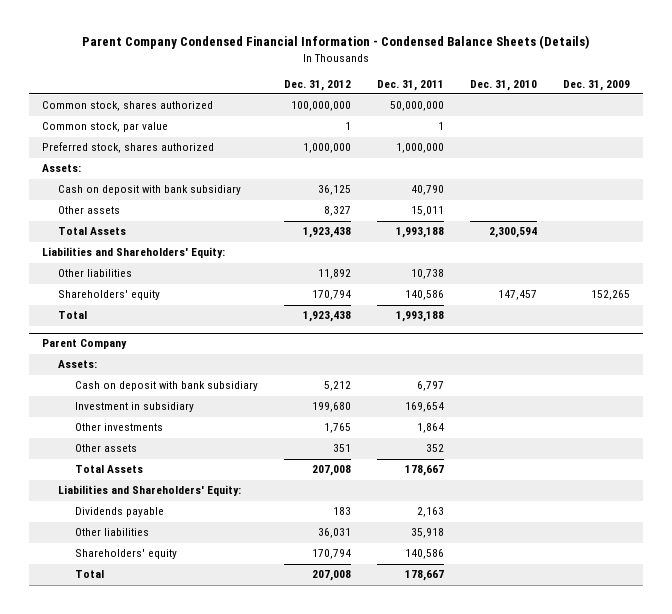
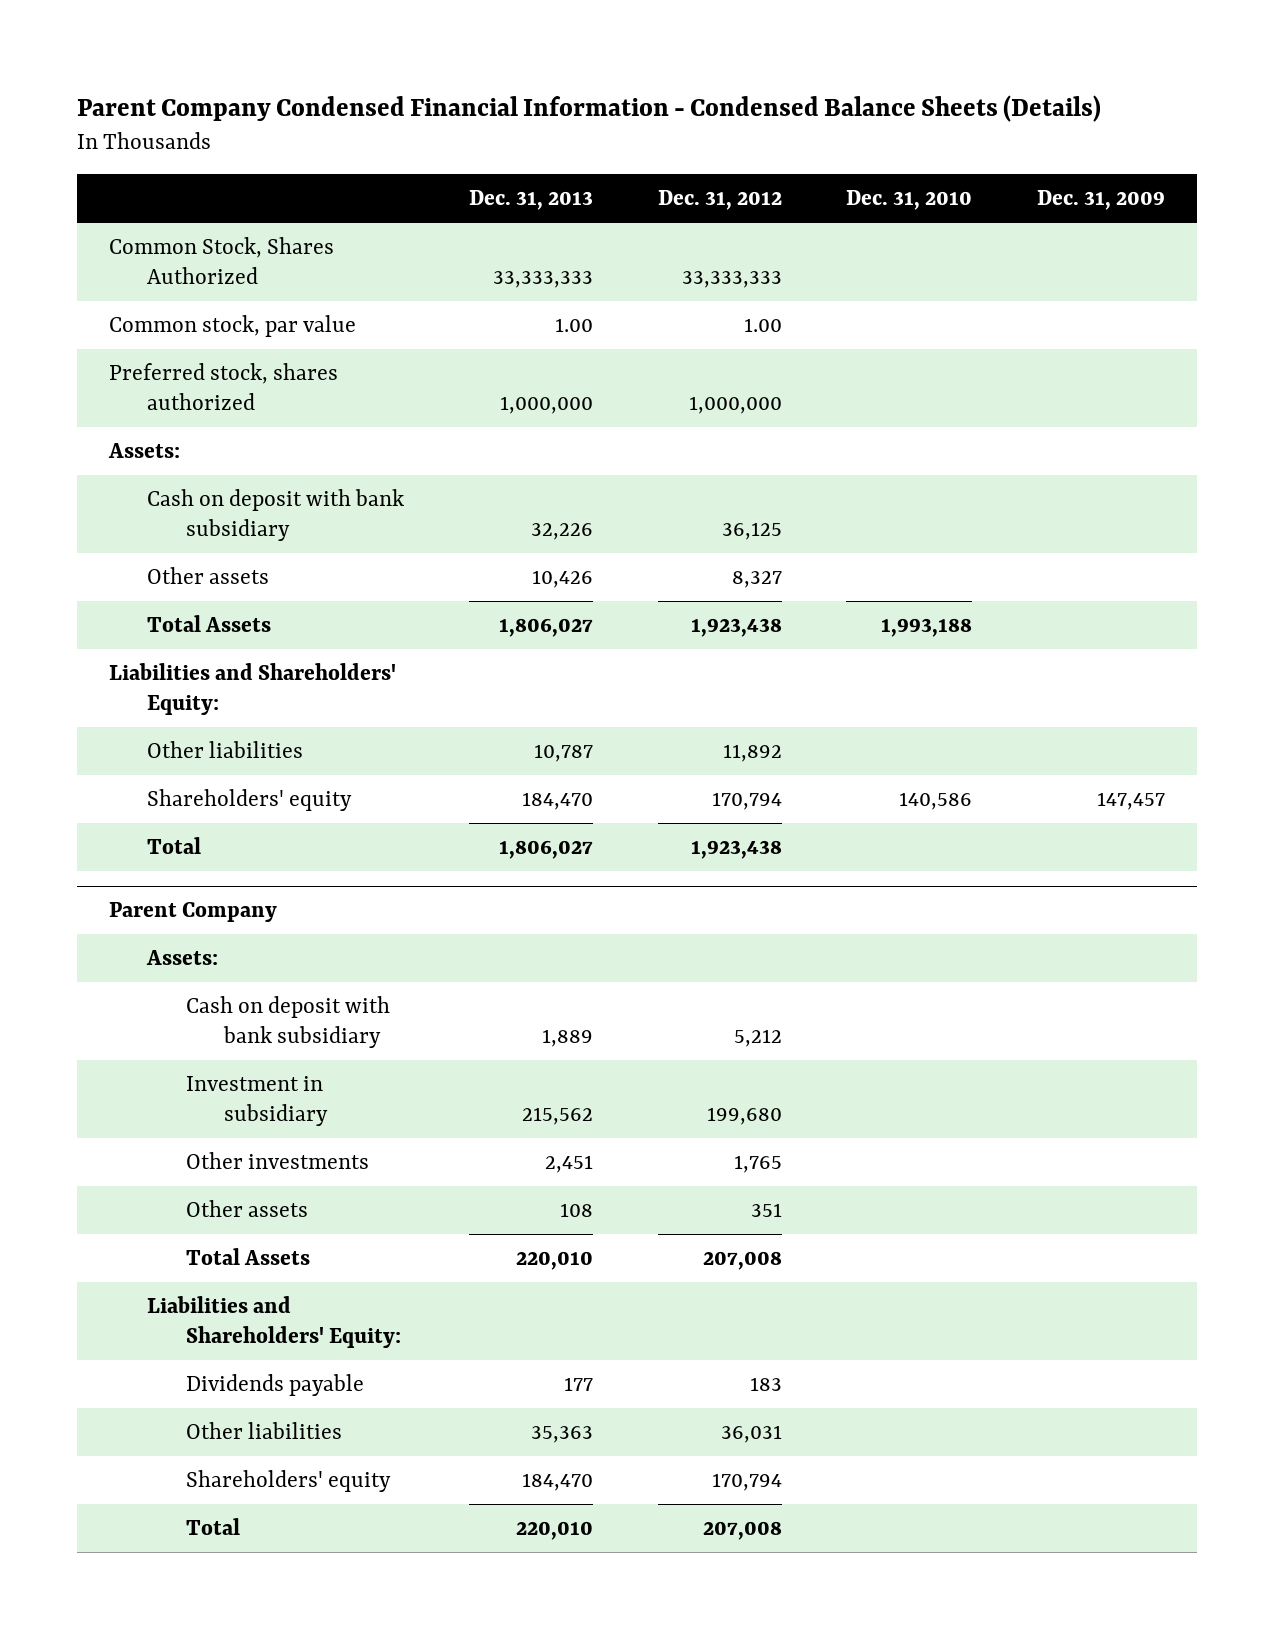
[376,79,444,91] Dec. 31, 2011 -> none
none -> [469,190,594,211] Dec. 31, 2013
[41,101,213,112] Common stock, shares authorized -> [109,237,335,285] Common Stock, Shares Authorized
[290,101,351,112] 100,000,000 -> [681,271,782,289] 33,333,333
[344,122,351,131] 1 -> [743,318,782,333] 1.00
[489,227,538,239] 2,300,594 -> [881,618,973,638] 1,993,188
[498,290,538,301] 147,457 -> [899,792,973,811] 140,586
[591,290,631,301] 152,265 -> [1096,792,1165,811] 147,457

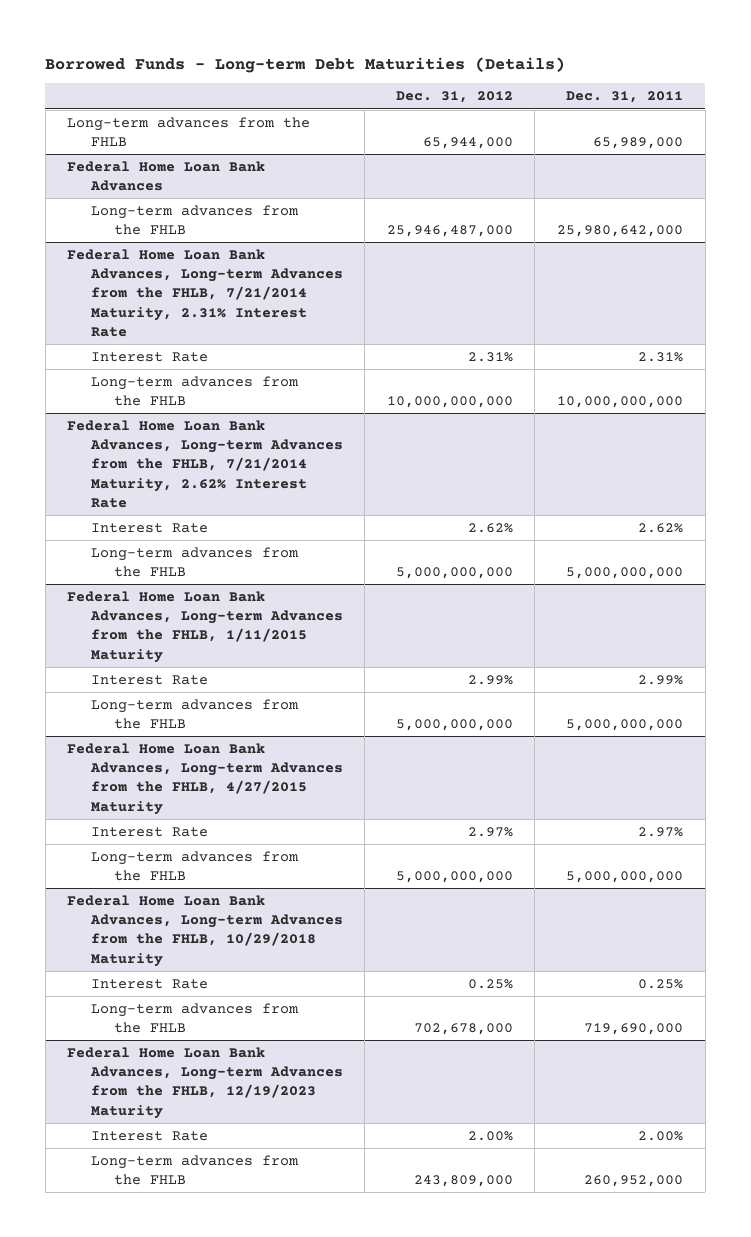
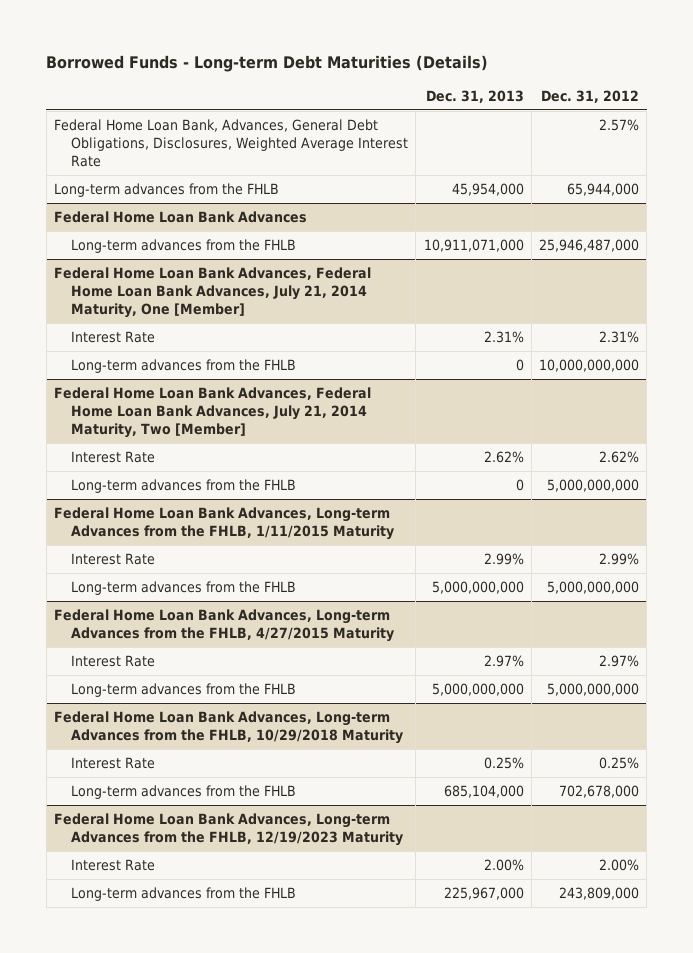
[566,91,684,104] Dec. 31, 2011 -> none
none -> [425,89,524,103] Dec. 31, 2013
none -> [53,119,409,167] Federal Home Loan Bank, Advances, General Debt Obligations, Disclosures, Weighted Average Interest Rate
[67,248,343,337] Federal Home Loan Bank Advances, Long-term Advances from the FHLB, 7/21/2014 Maturity, 2.31% Interest Rate -> none
none -> [53,267,371,318] Federal Home Loan Bank Advances, Federal Home Loan Bank Advances, July 21, 2014 Maturity, One [Member]
[67,419,343,508] Federal Home Loan Bank Advances, Long-term Advances from the FHLB, 7/21/2014 Maturity, 2.62% Interest Rate -> none
none -> [53,387,371,438] Federal Home Loan Bank Advances, Federal Home Loan Bank Advances, July 21, 2014 Maturity, Two [Member]

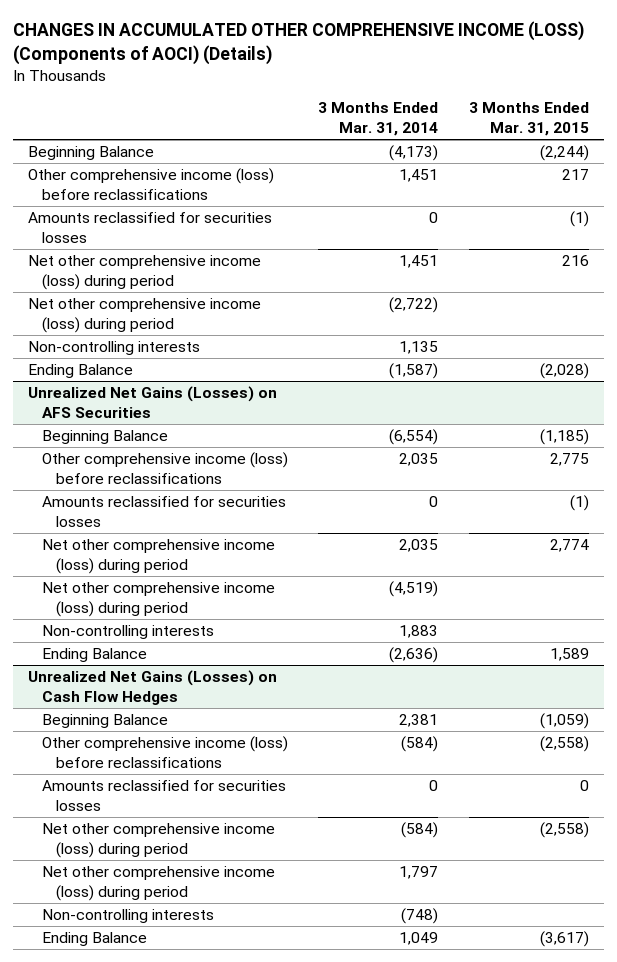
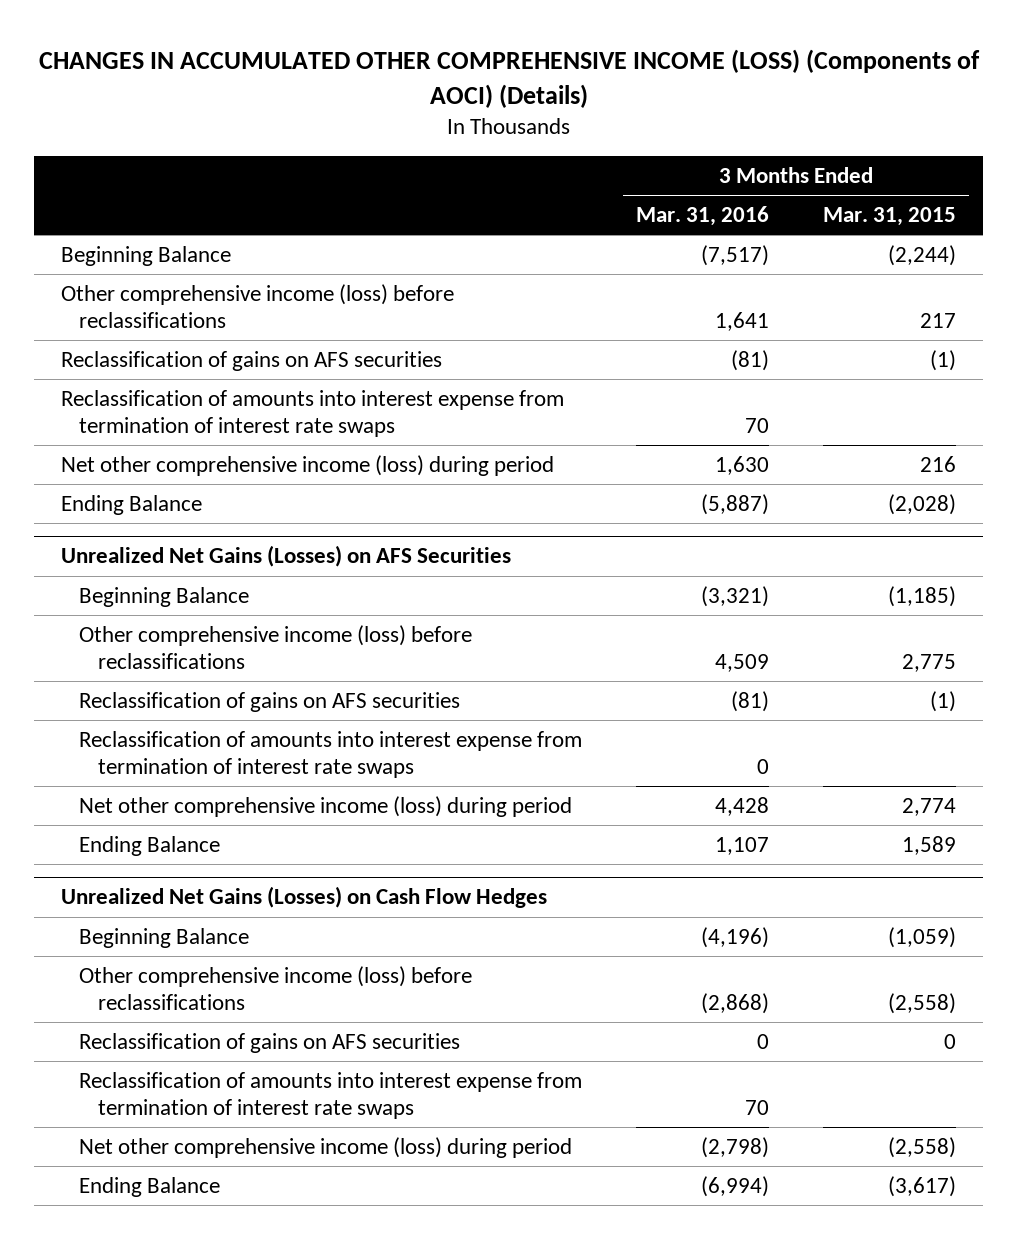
[318,102,439,136] 3 Months Ended Mar. 31, 2014 -> none
none -> [636,205,770,226] Mar. 31, 2016
[27,212,272,243] Amounts reclassified for securities losses -> [61,350,443,371] Reclassification of gains on AFS securities
none -> [61,389,565,437] Reclassification of amounts into interest expense from termination of interest rate swaps
[27,298,261,333] Net other comprehensive income (loss) during period -> none
[27,341,200,356] Non-controlling interests -> none
[41,496,286,527] Amounts reclassified for securities losses -> [79,691,461,712] Reclassification of gains on AFS securities
none -> [79,730,583,778] Reclassification of amounts into interest expense from termination of interest rate swaps
[41,582,275,617] Net other comprehensive income (loss) during period -> none
[41,625,214,640] Non-controlling interests -> none
[41,780,286,811] Amounts reclassified for securities losses -> [79,1032,461,1053] Reclassification of gains on AFS securities
none -> [79,1071,583,1119] Reclassification of amounts into interest expense from termination of interest rate swaps
[41,866,275,901] Net other comprehensive income (loss) during period -> none
[41,909,214,924] Non-controlling interests -> none

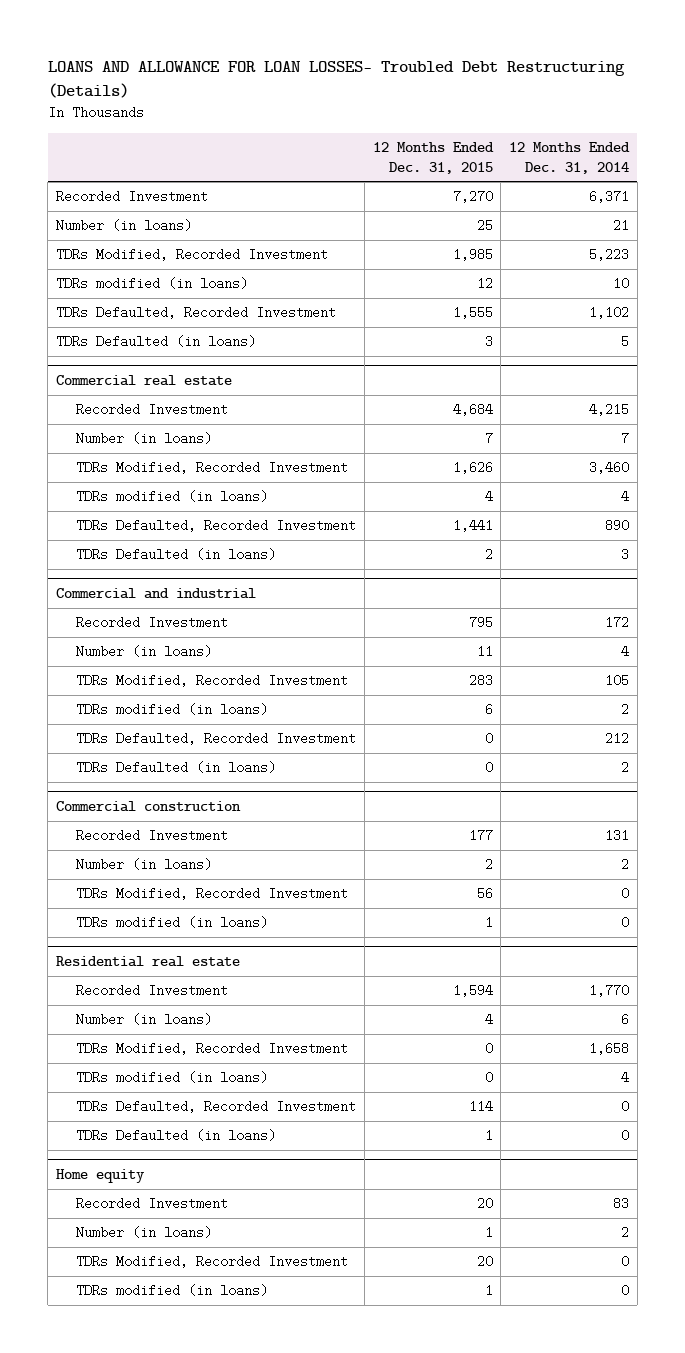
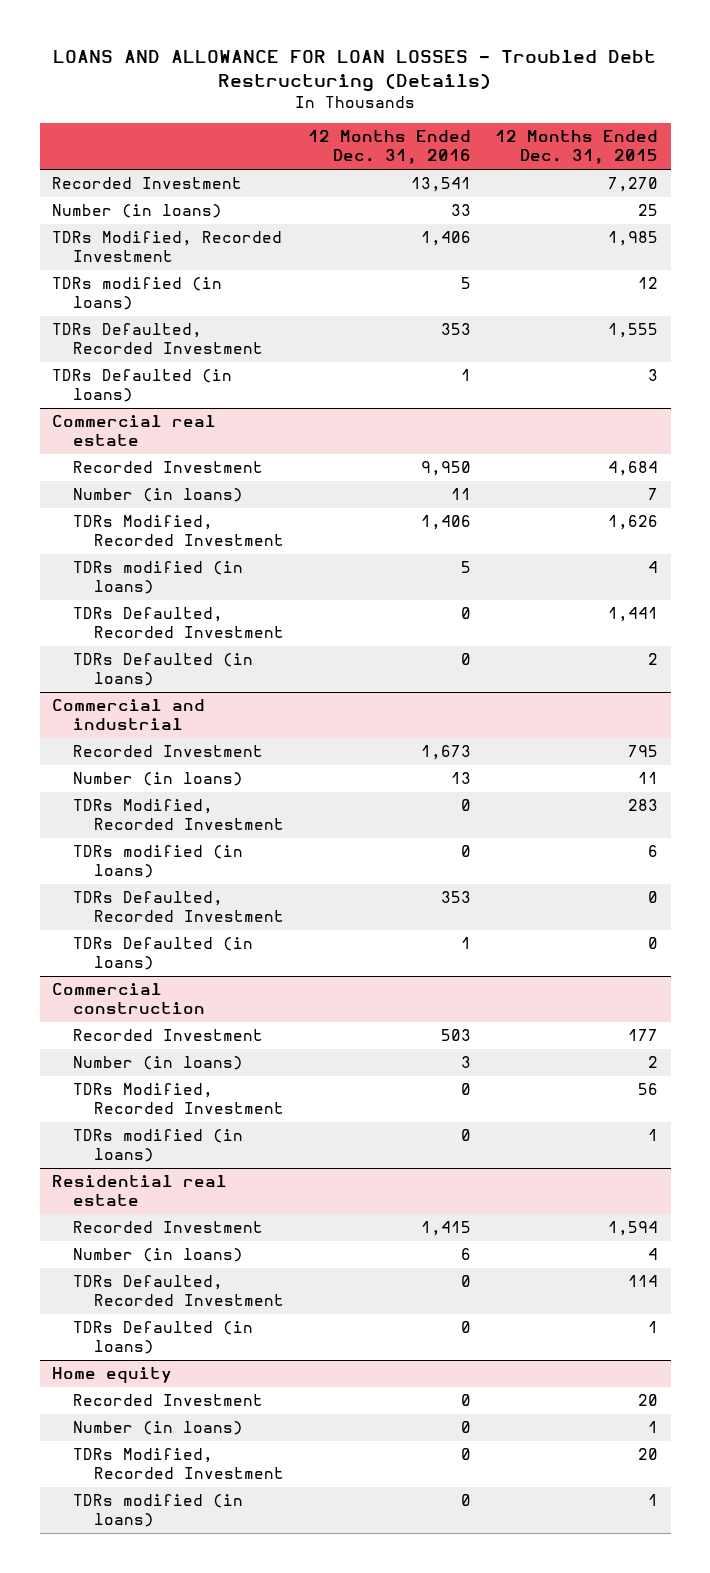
[47,60,625,99] LOANS AND ALLOWANCE FOR LOAN LOSSES- Troubled Debt Restructuring (Details) -> [53,50,657,93] LOANS AND ALLOWANCE FOR LOAN LOSSES - Troubled Debt Restructuring (Details)
[509,142,631,174] 12 Months Ended Dec. 31, 2014 -> none
none -> [308,130,472,165] 12 Months Ended Dec. 31, 2016
[76,1042,349,1056] TDRs Modified, Recorded Investment -> none
[76,1071,269,1085] TDRs modified (in loans) -> none

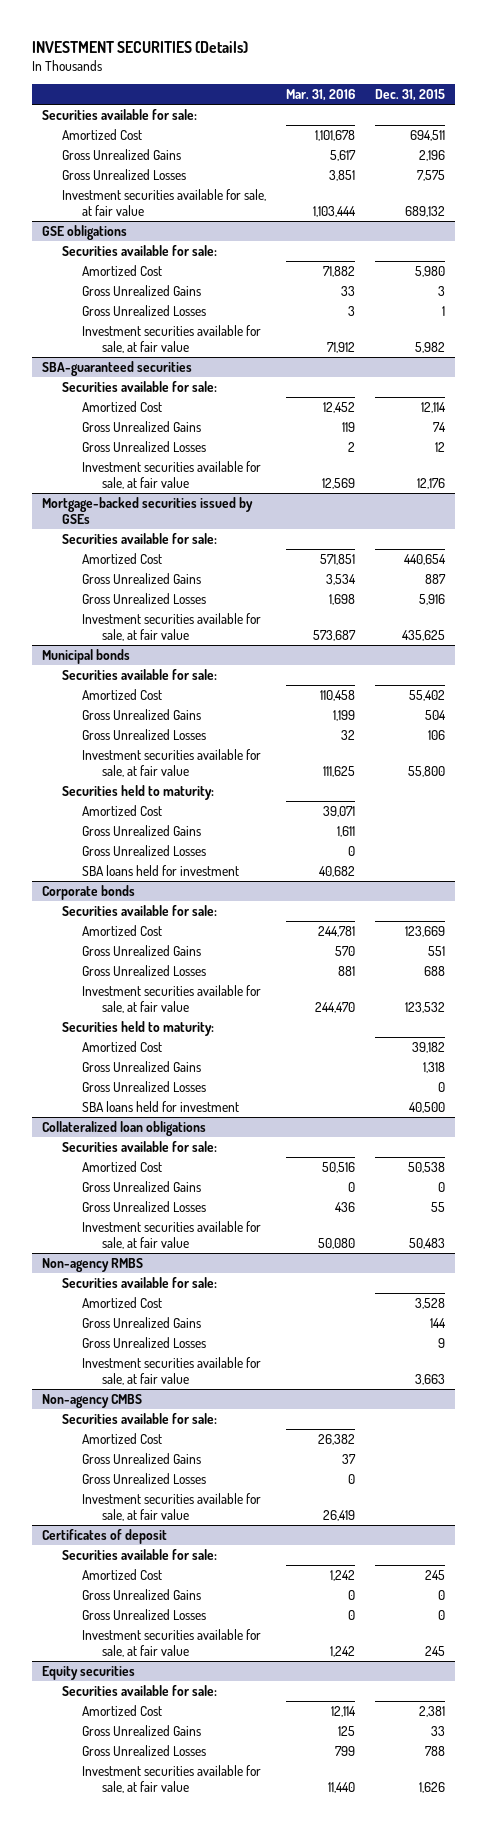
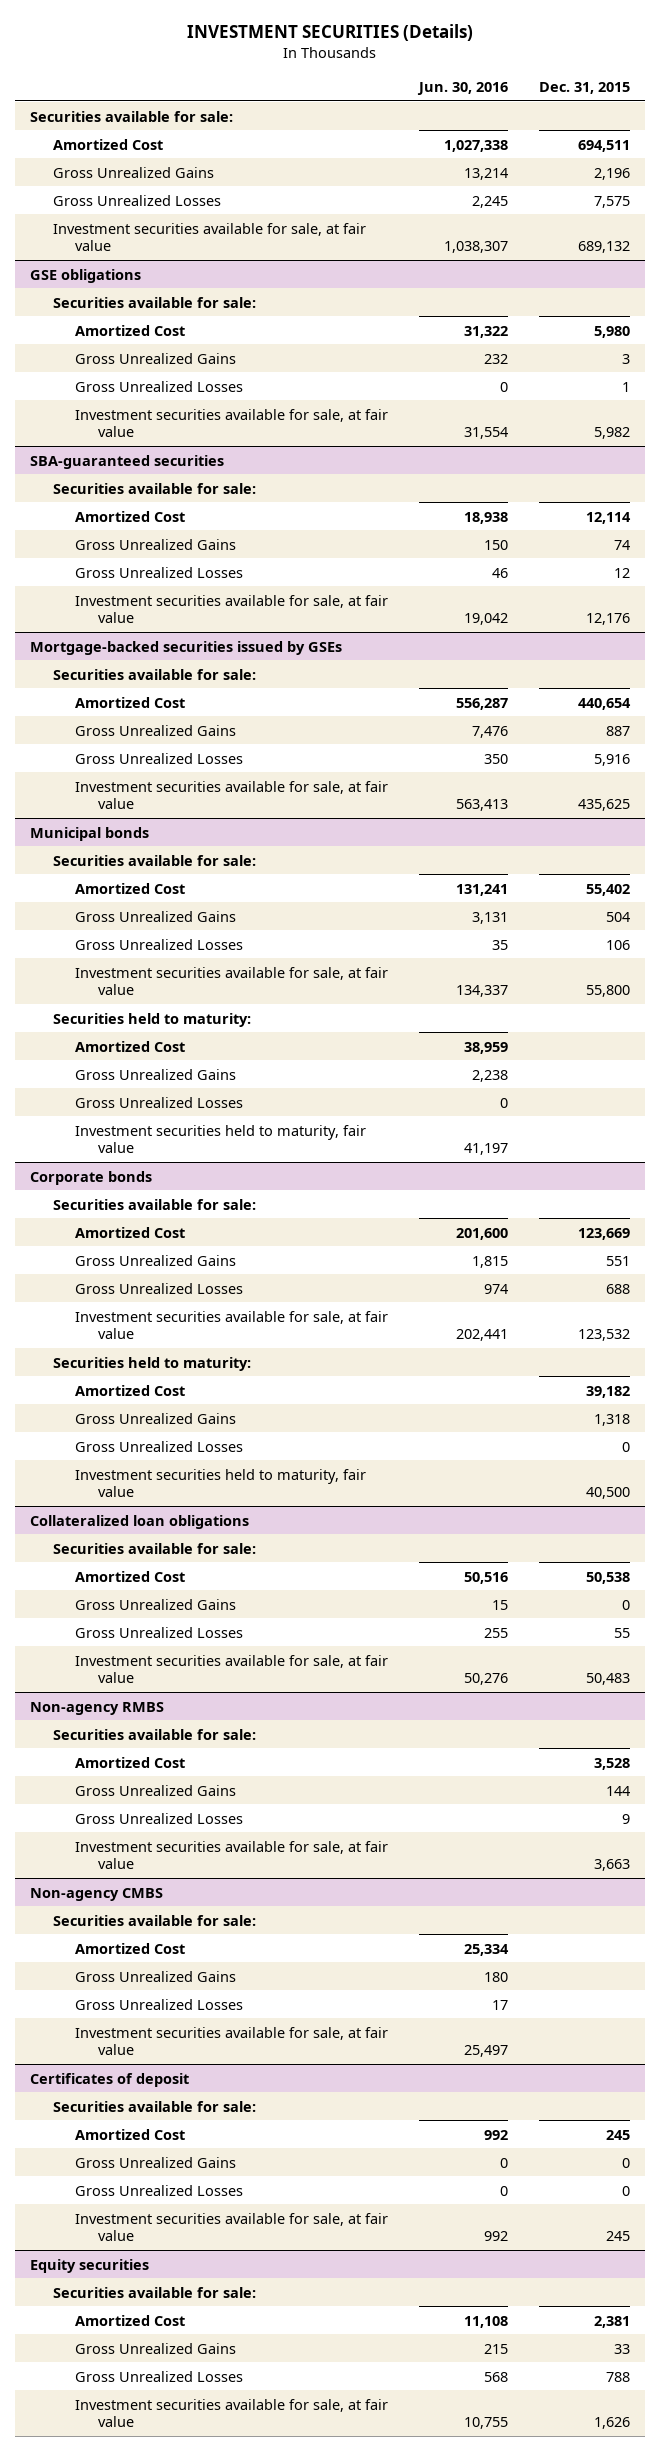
[286,89,356,102] Mar. 31, 2016 -> none
none -> [417,81,509,95] Jun. 30, 2016
[82,864,240,876] SBA loans held for investment -> [75,1124,367,1154] Investment securities held to maturity, fair value
[82,1100,240,1112] SBA loans held for investment -> [75,1468,367,1498] Investment securities held to maturity, fair value

